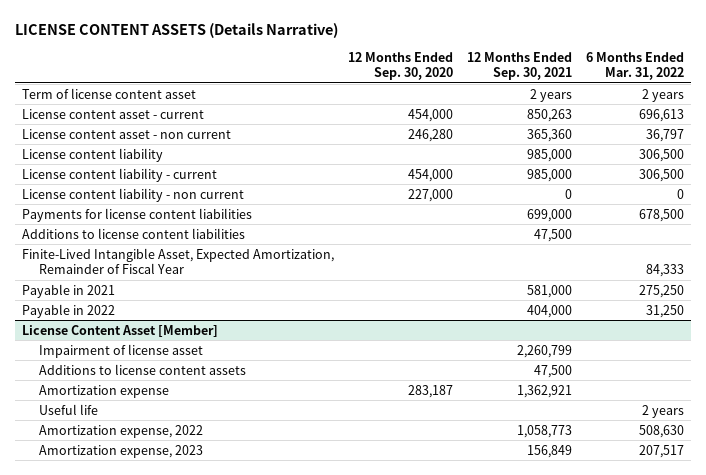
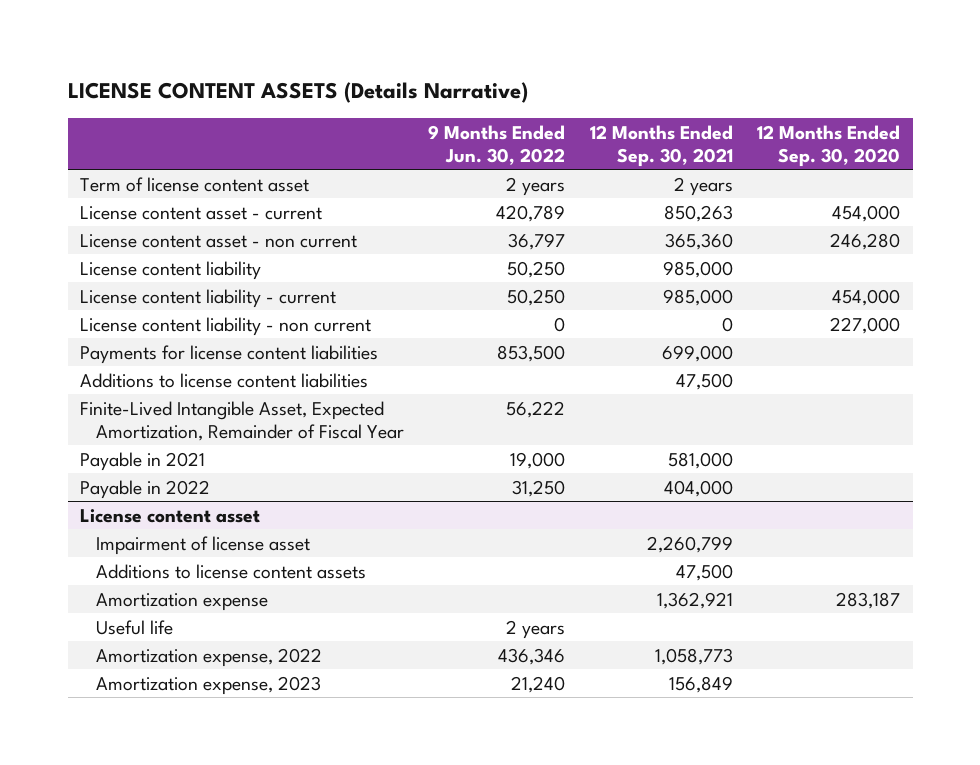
[585,51,684,80] 6 Months Ended Mar. 31, 2022 -> none
none -> [428,124,566,165] 9 Months Ended Jun. 30, 2022
[22,324,219,337] License Content Asset [Member] -> [80,508,261,523] License content asset

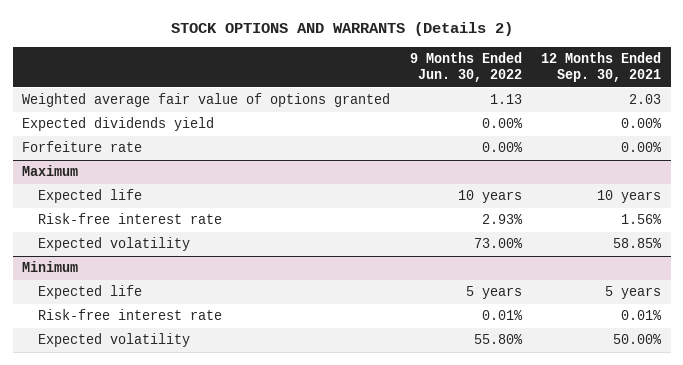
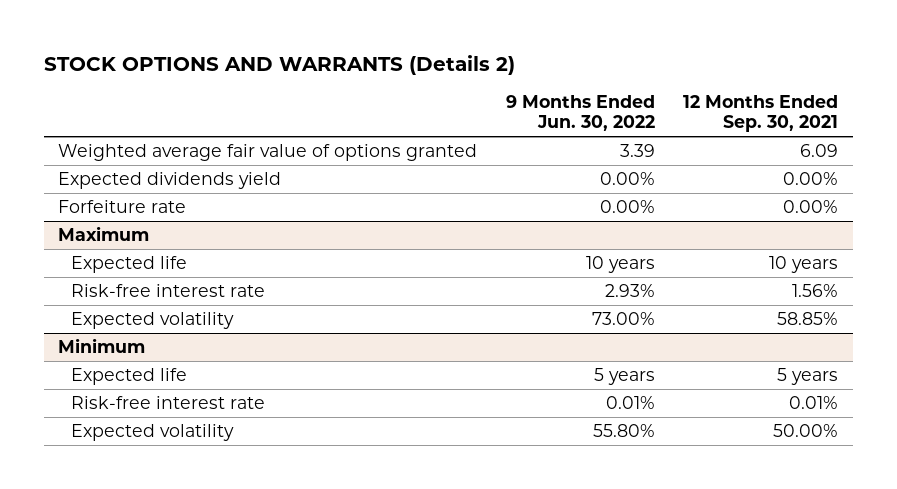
[489,94,522,105] 1.13 -> [619,144,655,158] 3.39
[628,94,661,105] 2.03 -> [800,144,839,158] 6.09

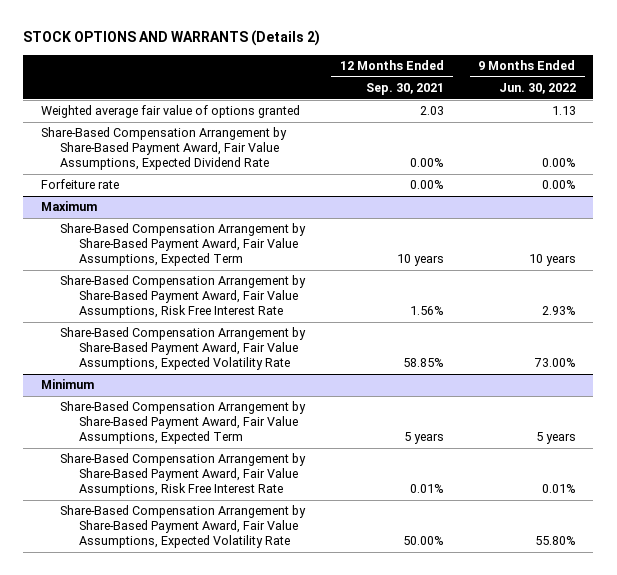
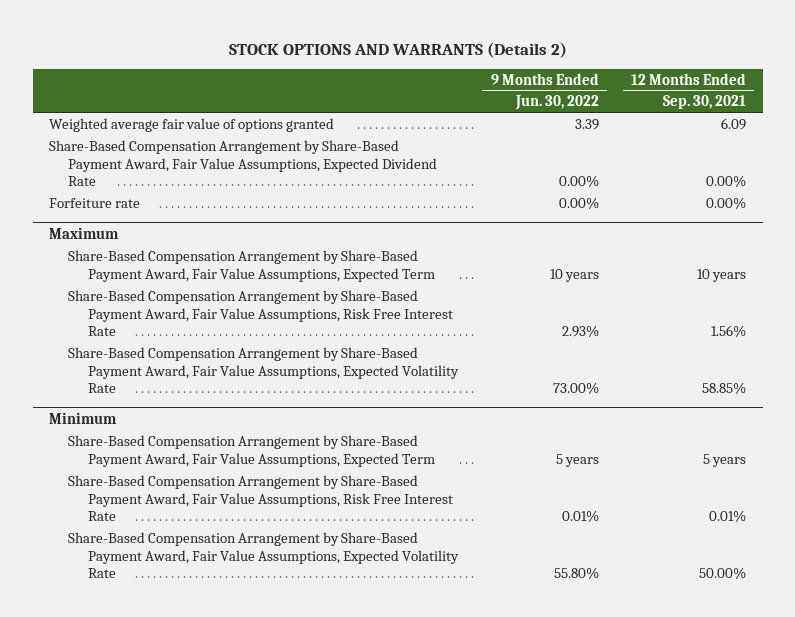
[419,106,444,116] 2.03 -> [721,117,747,130] 6.09
[551,106,576,116] 1.13 -> [574,118,599,130] 3.39

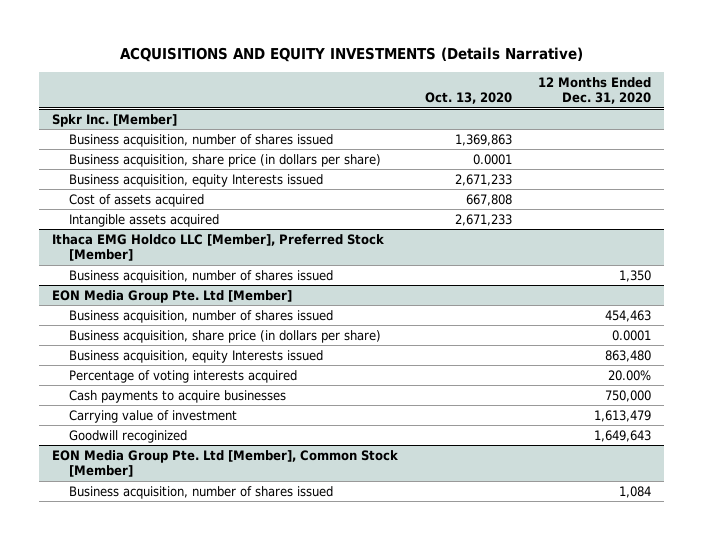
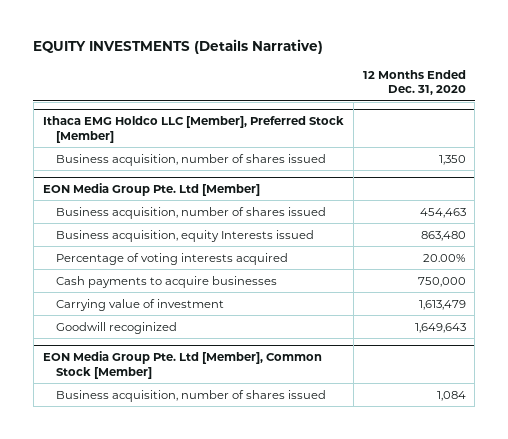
[119,47,583,63] ACQUISITIONS AND EQUITY INVESTMENTS (Details Narrative) -> [33,39,324,55] EQUITY INVESTMENTS (Details Narrative)
[424,92,512,105] Oct. 13, 2020 -> none
[52,113,178,127] Spkr Inc. [Member] -> none
[68,133,333,147] Business acquisition, number of shares issued -> none
[68,153,381,167] Business acquisition, share price (in dollars per share) -> none
[68,173,323,187] Business acquisition, equity Interests issued -> none
[68,193,204,207] Cost of assets acquired -> none
[68,213,219,227] Intangible assets acquired -> none
[68,329,381,343] Business acquisition, share price (in dollars per share) -> none

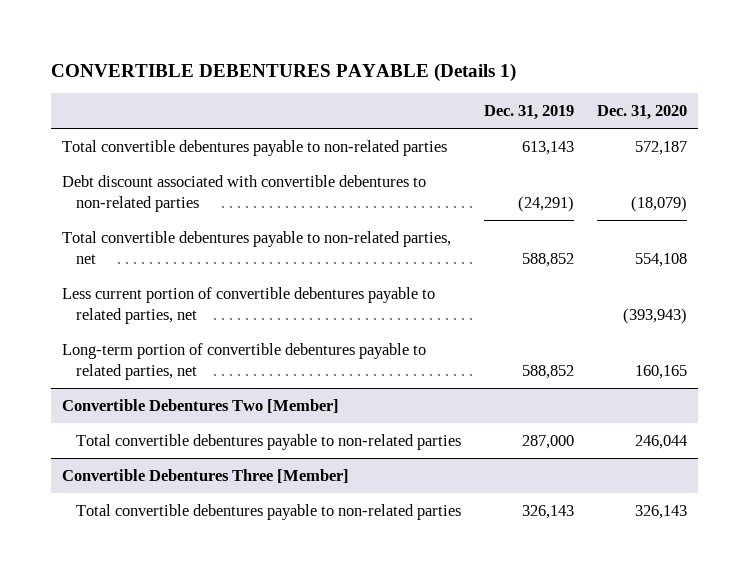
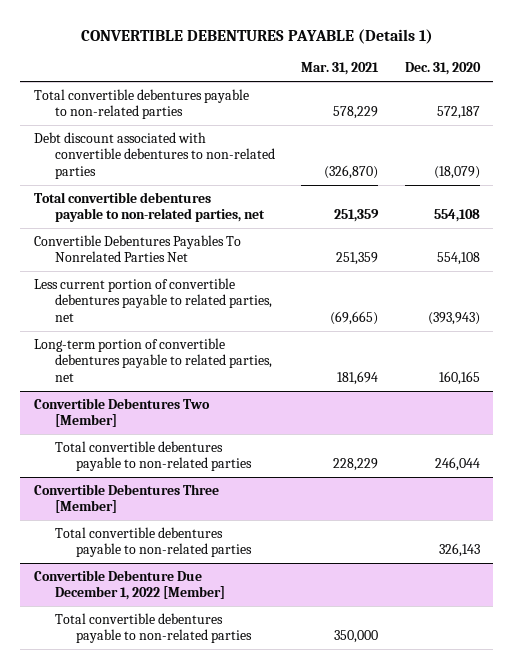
[483,105,574,121] Dec. 31, 2019 -> none
none -> [301,62,380,76] Mar. 31, 2021
none -> [33,234,241,263] Convertible Debentures Payables To Nonrelated Parties Net
none -> [33,569,225,601] Convertible Debenture Due December 1, 2022 [Member]
none -> [54,612,252,644] Total convertible debentures payable to non-related parties

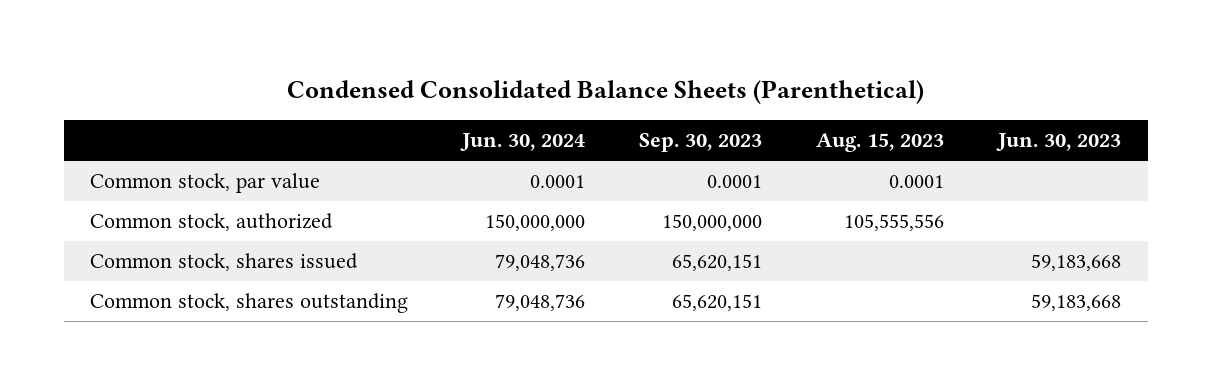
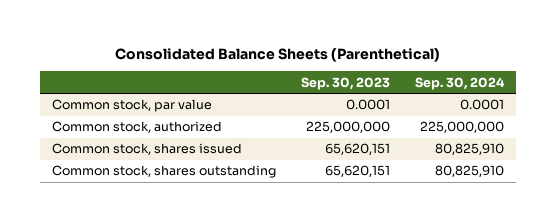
[286,79,924,104] Condensed Consolidated Balance Sheets (Parenthetical) -> [114,47,440,62] Consolidated Balance Sheets (Parenthetical)
[460,133,586,152] Jun. 30, 2024 -> none
[816,133,945,153] Aug. 15, 2023 -> none
[996,133,1122,152] Jun. 30, 2023 -> none
none -> [414,76,505,90] Sep. 30, 2024
[662,214,763,232] 150,000,000 -> [305,121,390,134] 225,000,000

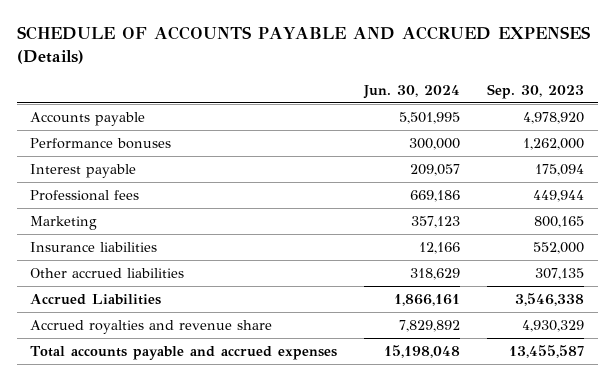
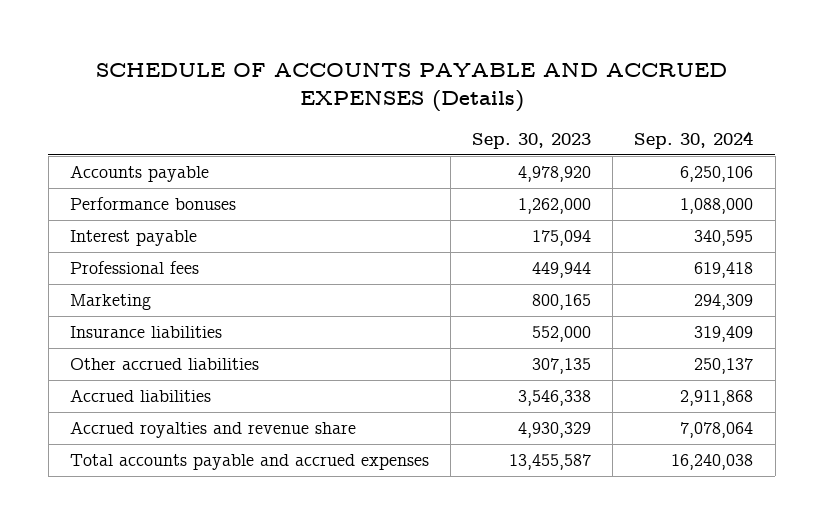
[363,84,461,99] Jun. 30, 2024 -> none
none -> [634,130,754,149] Sep. 30, 2024
[30,294,162,306] Accrued Liabilities -> [70,389,212,403] Accrued liabilities

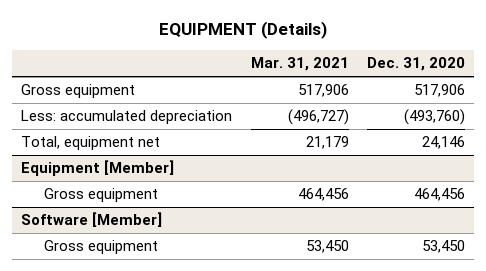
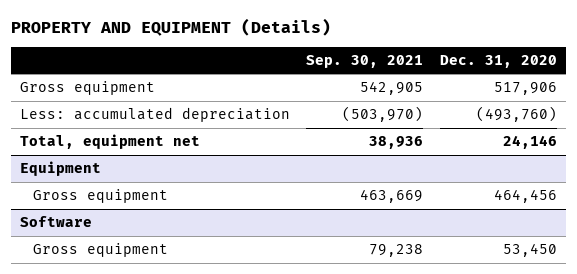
[159,21,328,40] EQUIPMENT (Details) -> [11,17,332,36] PROPERTY AND EQUIPMENT (Details)
[250,57,349,72] Mar. 31, 2021 -> none
none -> [306,54,424,68] Sep. 30, 2021
[21,160,175,177] Equipment [Member] -> [19,161,101,177] Equipment
[21,212,163,228] Software [Member] -> [19,216,92,228] Software

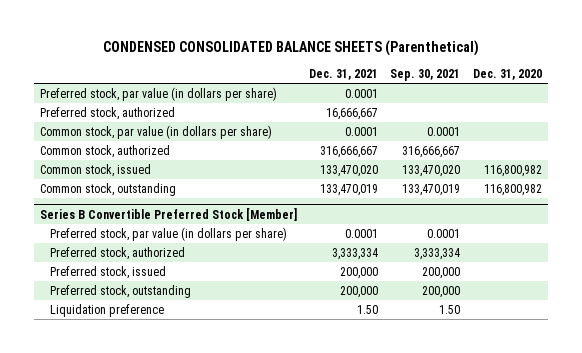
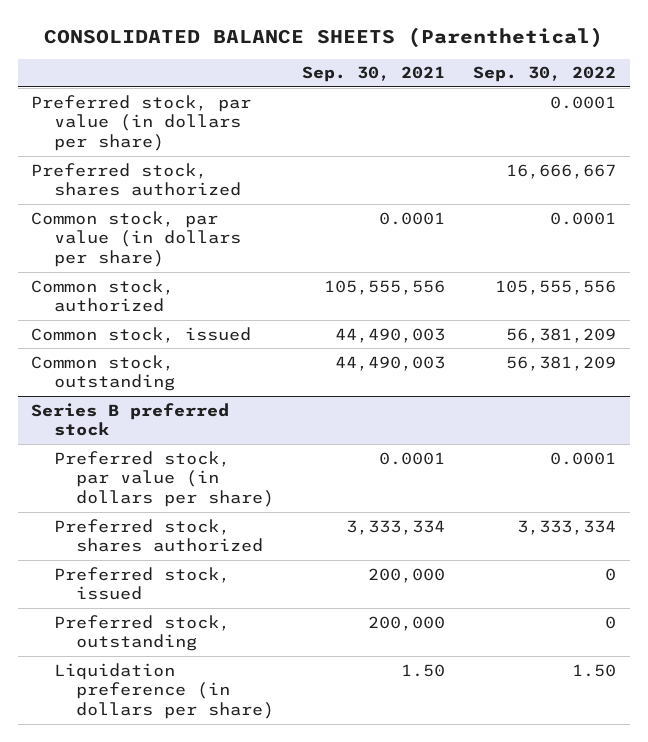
[102,40,479,57] CONDENSED CONSOLIDATED BALANCE SHEETS (Parenthetical) -> [43,26,603,48] CONSOLIDATED BALANCE SHEETS (Parenthetical)
[309,69,379,81] Dec. 31, 2021 -> none
[472,69,542,81] Dec. 31, 2020 -> none
none -> [473,66,617,83] Sep. 30, 2022
[39,106,175,120] Preferred stock, authorized -> [31,162,241,197] Preferred stock, shares authorized
[402,145,461,158] 316,666,667 -> [324,279,446,295] 105,555,556
[402,164,461,177] 133,470,020 -> [335,327,446,343] 44,490,003
[402,183,461,196] 133,470,019 -> [335,355,446,371] 44,490,003
[39,207,297,221] Series B Convertible Preferred Stock [Member] -> [31,402,230,437] Series B preferred stock
[49,246,185,260] Preferred stock, authorized -> [53,518,264,553] Preferred stock, shares authorized
[49,303,164,317] Liquidation preference -> [53,662,275,720] Liquidation preference (in dollars per share)

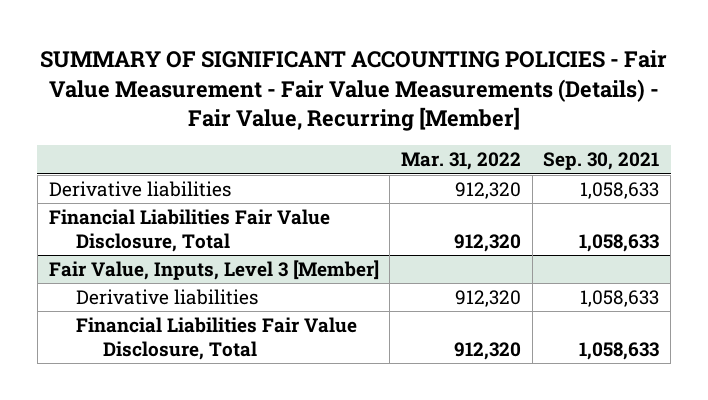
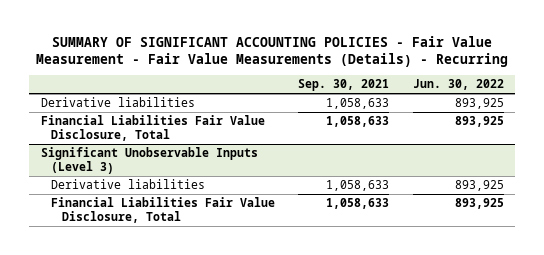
[40,49,668,132] SUMMARY OF SIGNIFICANT ACCOUNTING POLICIES - Fair Value Measurement - Fair Value Measurements (Details) - Fair Value, Recurring [Member] -> [36,35,509,68] SUMMARY OF SIGNIFICANT ACCOUNTING POLICIES - Fair Value Measurement - Fair Value Measurements (Details) - Recurring
[401,152,522,171] Mar. 31, 2022 -> none
none -> [412,79,504,91] Jun. 30, 2022
[48,260,379,281] Fair Value, Inputs, Level 3 [Member] -> [40,146,258,175] Significant Unobservable Inputs (Level 3)

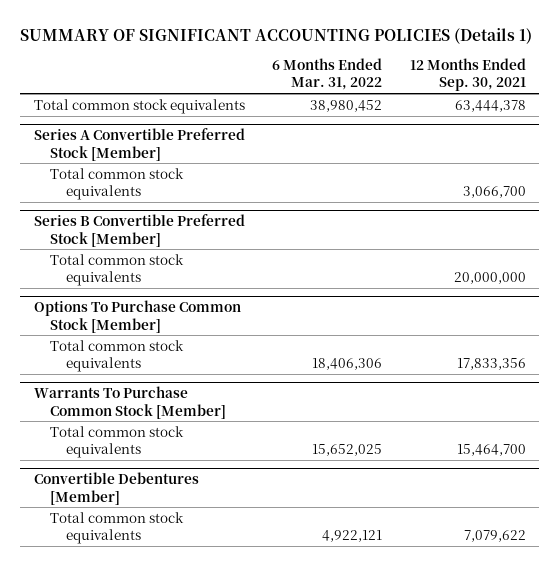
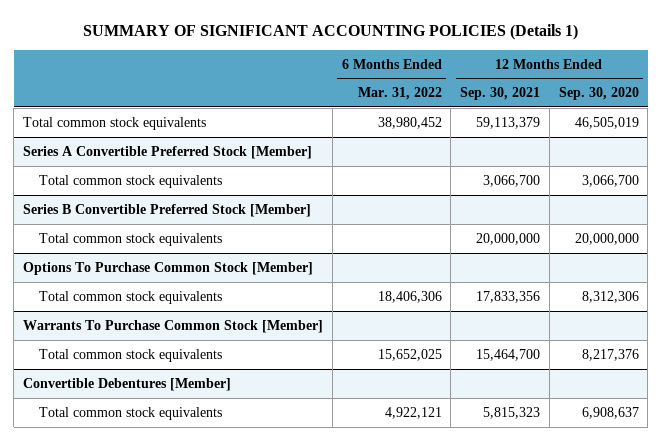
none -> [558,87,639,101] Sep. 30, 2020
[454,99,526,112] 63,444,378 -> [476,116,541,129] 59,113,379
[463,529,526,542] 7,079,622 -> [483,406,541,419] 5,815,323

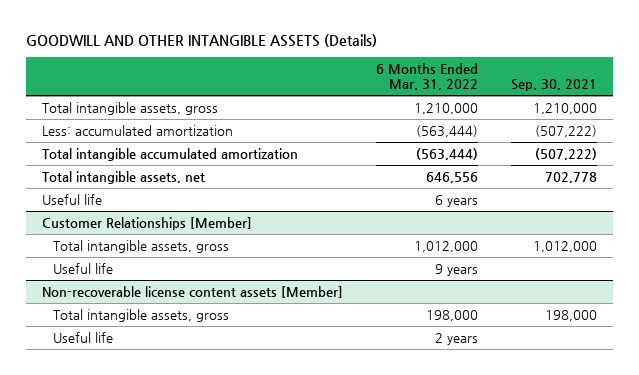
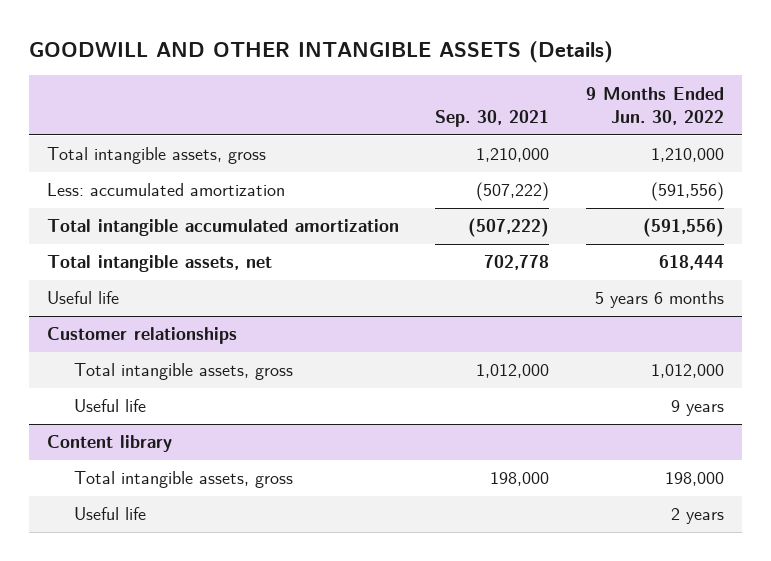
[376,63,479,90] 6 Months Ended Mar. 31, 2022 -> none
none -> [585,86,724,125] 9 Months Ended Jun. 30, 2022
[42,216,253,230] Customer Relationships [Member] -> [47,327,238,345] Customer relationships
[42,285,344,298] Non-recoverable license content assets [Member] -> [47,435,173,453] Content library

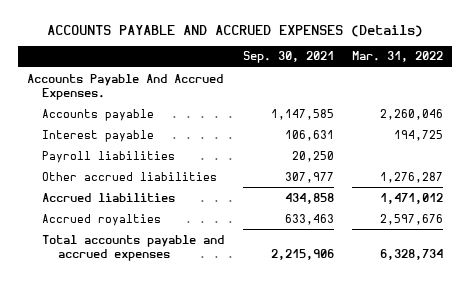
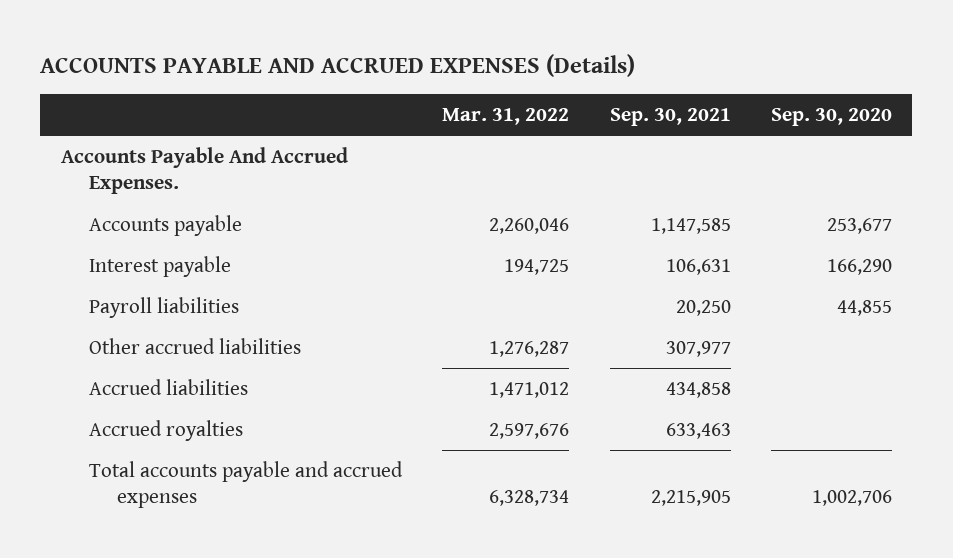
none -> [771,107,893,126] Sep. 30, 2020
[270,248,334,260] 2,215,906 -> [650,490,731,507] 2,215,905

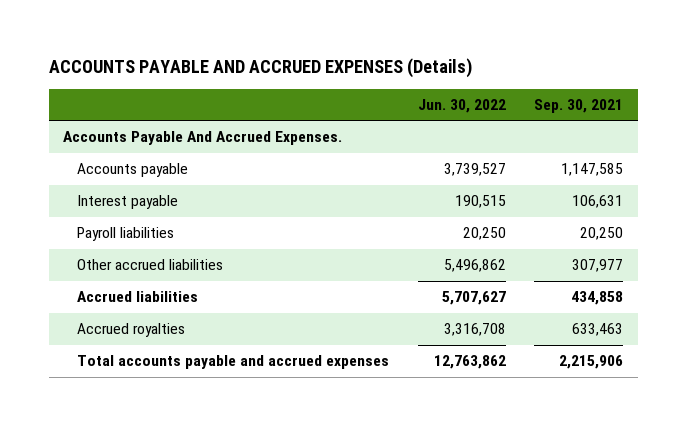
[442,107,570,125] Mar. 31, 2022 -> none
[771,107,893,126] Sep. 30, 2020 -> none
none -> [417,99,506,114] Jun. 30, 2022
[650,490,731,507] 2,215,905 -> [559,355,624,370] 2,215,906

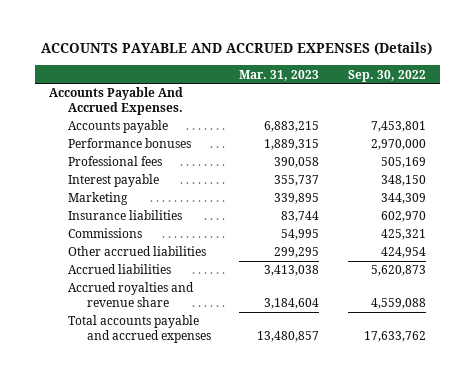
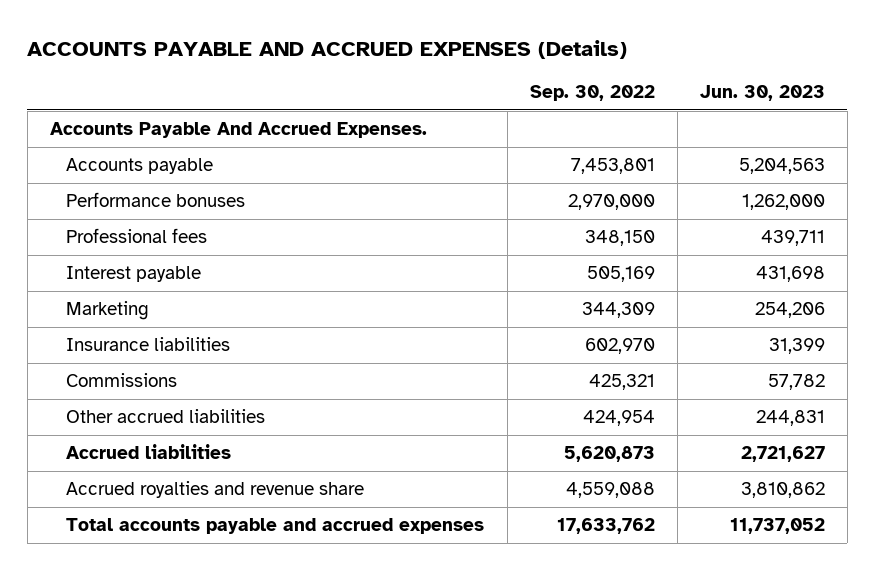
[239,69,320,81] Mar. 31, 2023 -> none
none -> [699,85,825,102] Jun. 30, 2023
[380,157,426,169] 505,169 -> [584,230,655,247] 348,150
[380,175,426,187] 348,150 -> [586,266,655,283] 505,169

